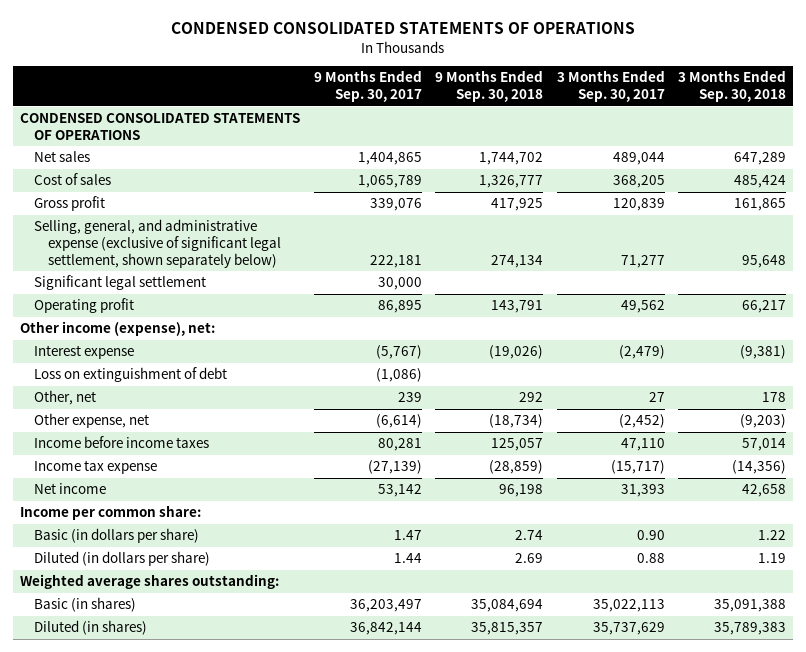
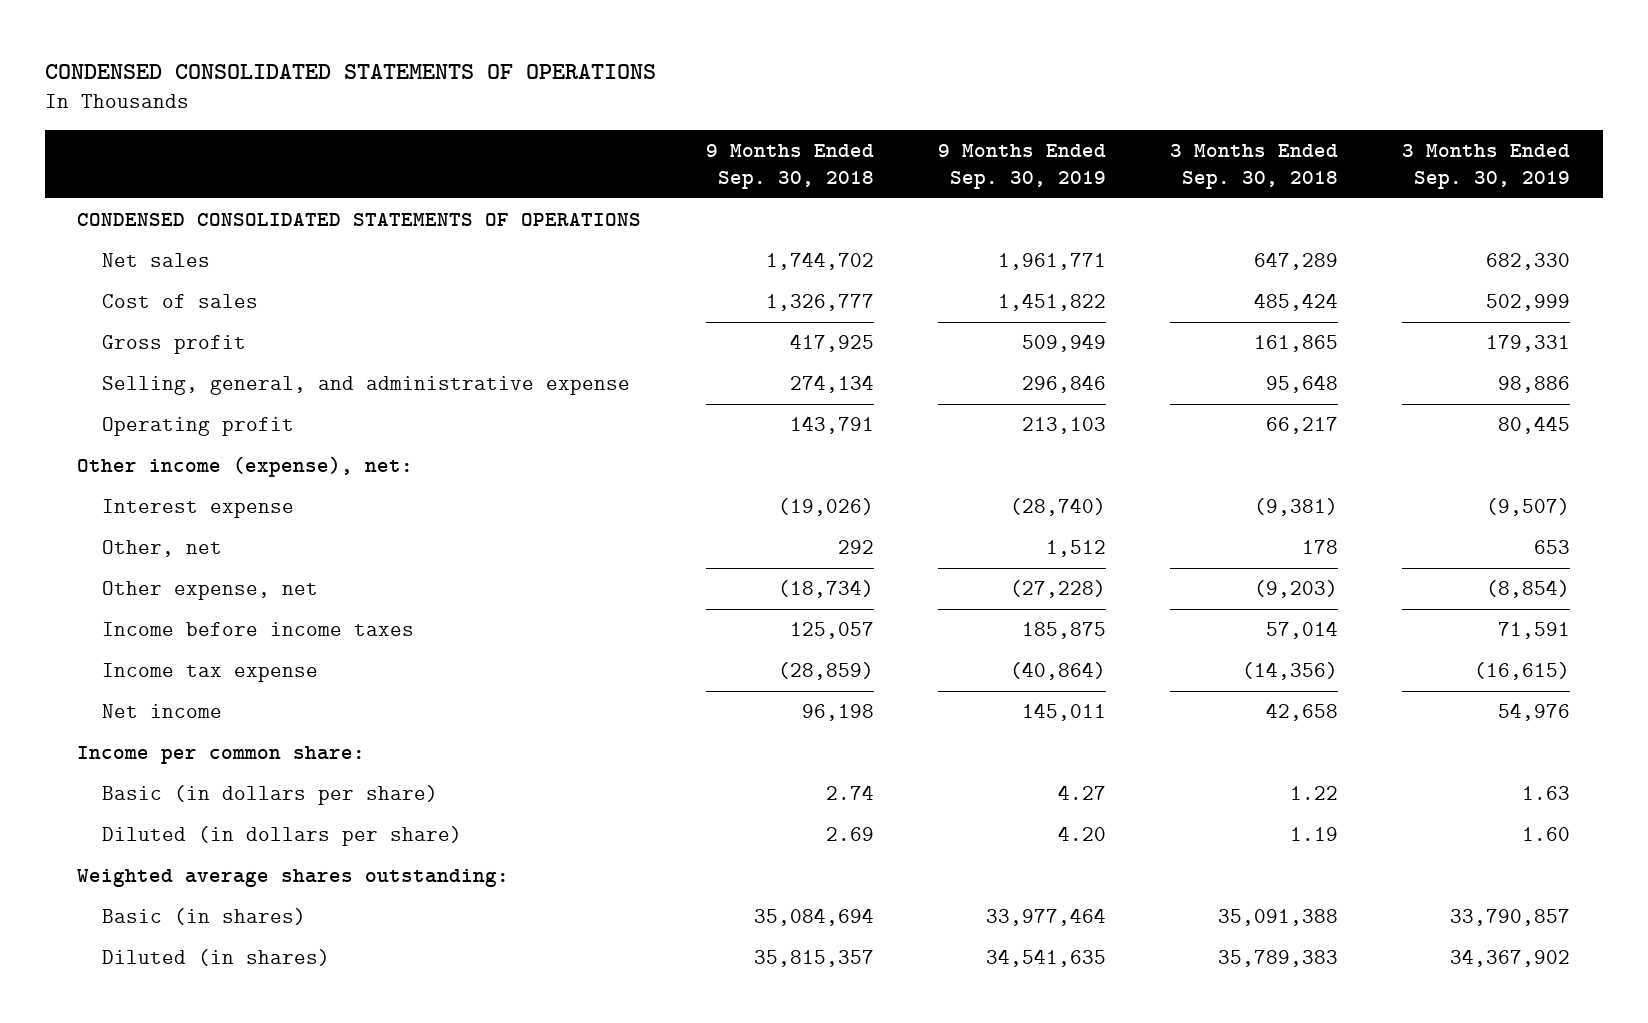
[313,70,422,103] 9 Months Ended Sep. 30, 2017 -> none
[556,70,665,103] 3 Months Ended Sep. 30, 2017 -> none
none -> [937,144,1106,189] 9 Months Ended Sep. 30, 2019
none -> [1402,144,1571,189] 3 Months Ended Sep. 30, 2019
[34,275,207,291] Significant legal settlement -> none
[34,219,282,268] Selling, general, and administrative expense (exclusive of significant legal settlement, shown separately below) -> [102,376,631,396] Selling, general, and administrative expense
[34,367,228,383] Loss on extinguishment of debt -> none

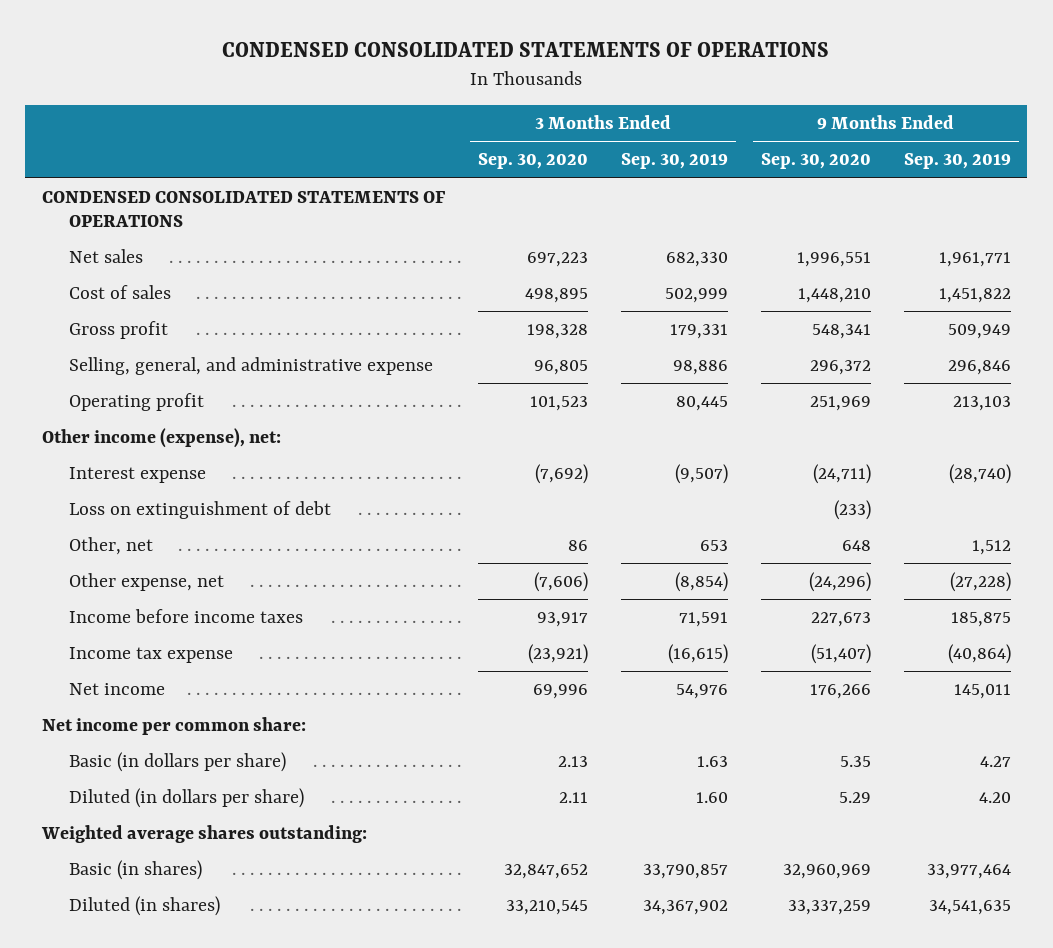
[705,144,874,189] 9 Months Ended Sep. 30, 2018 -> none
[1170,144,1339,189] 3 Months Ended Sep. 30, 2018 -> none
none -> [477,153,588,170] Sep. 30, 2020
none -> [760,153,871,170] Sep. 30, 2020
none -> [69,500,332,519] Loss on extinguishment of debt
[77,746,366,765] Income per common share: -> [41,716,306,735] Net income per common share:

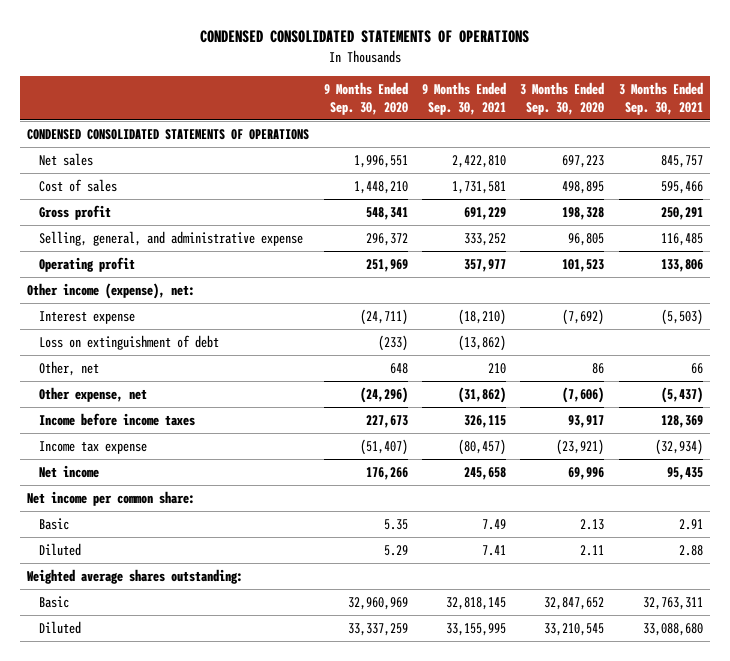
[620,153,728,170] Sep. 30, 2019 -> none
[903,153,1011,170] Sep. 30, 2019 -> none
none -> [422,81,507,115] 9 Months Ended Sep. 30, 2021
none -> [618,81,703,115] 3 Months Ended Sep. 30, 2021
[69,751,287,772] Basic (in dollars per share) -> [38,518,69,531] Basic
[69,787,305,808] Diluted (in dollars per share) -> [38,543,81,557] Diluted
[69,859,203,880] Basic (in shares) -> [38,596,69,609] Basic
[69,895,221,916] Diluted (in shares) -> [38,621,81,635] Diluted

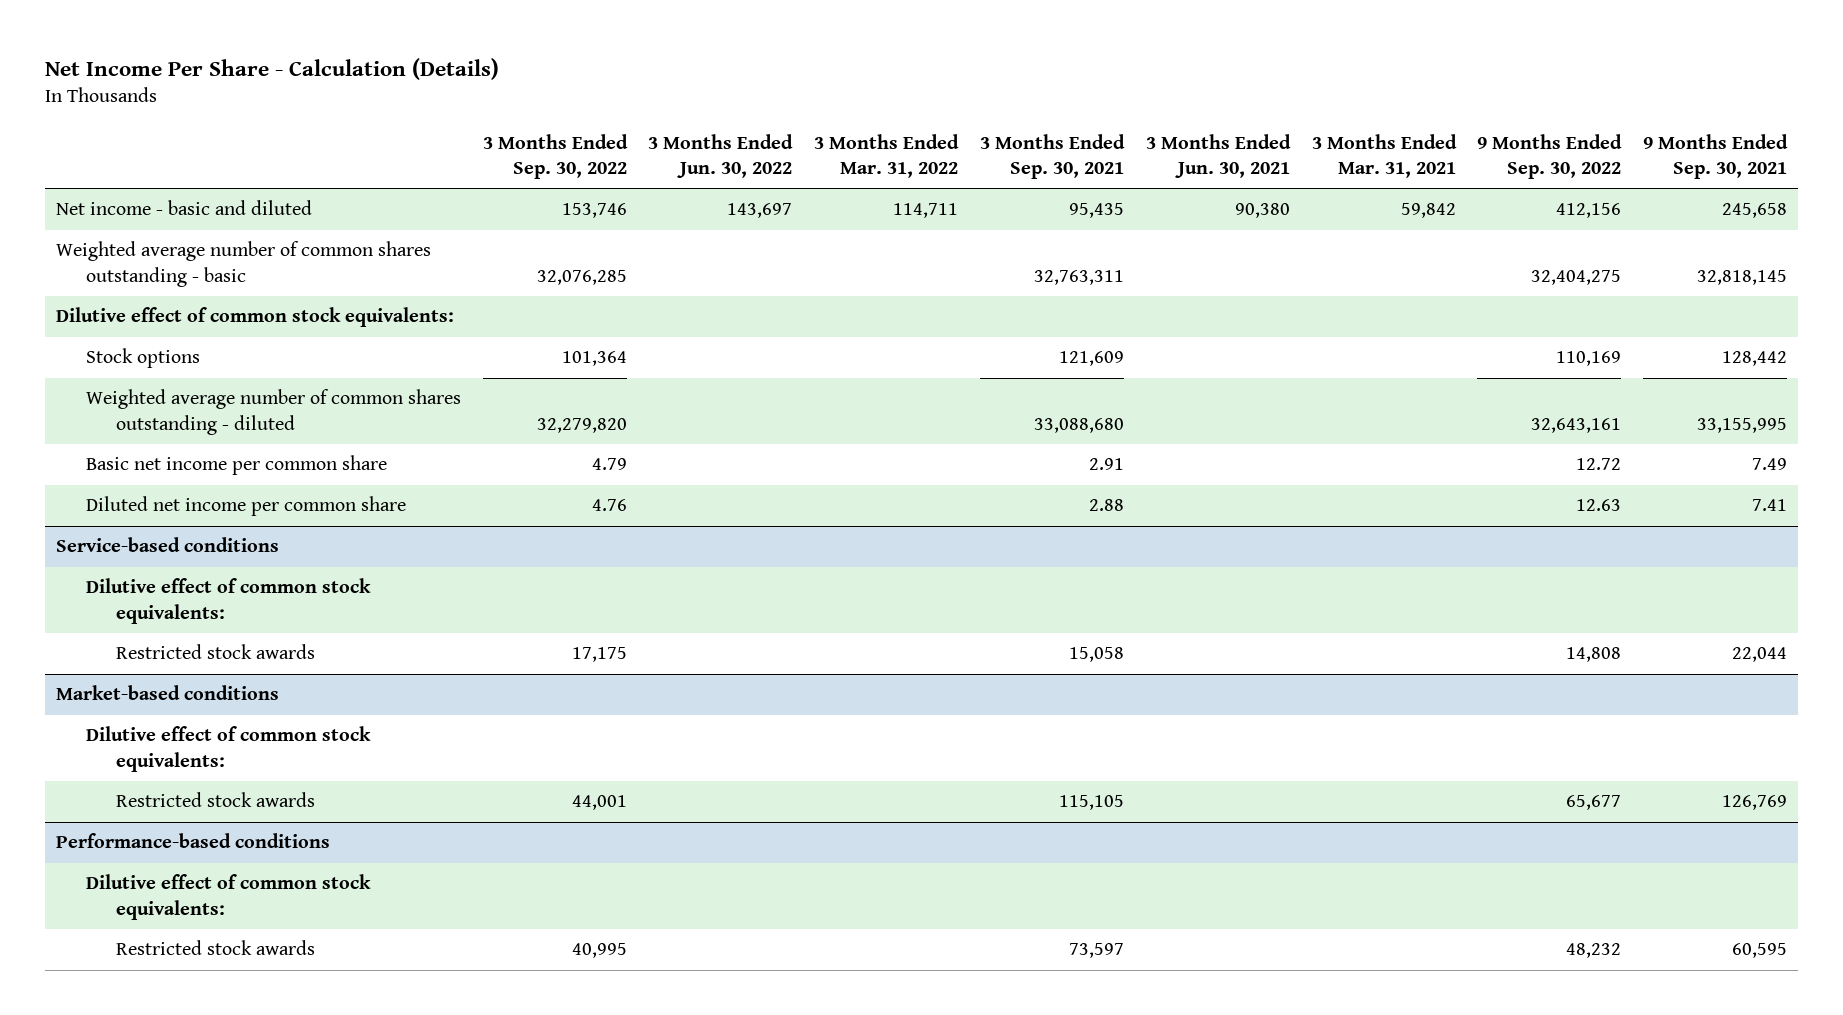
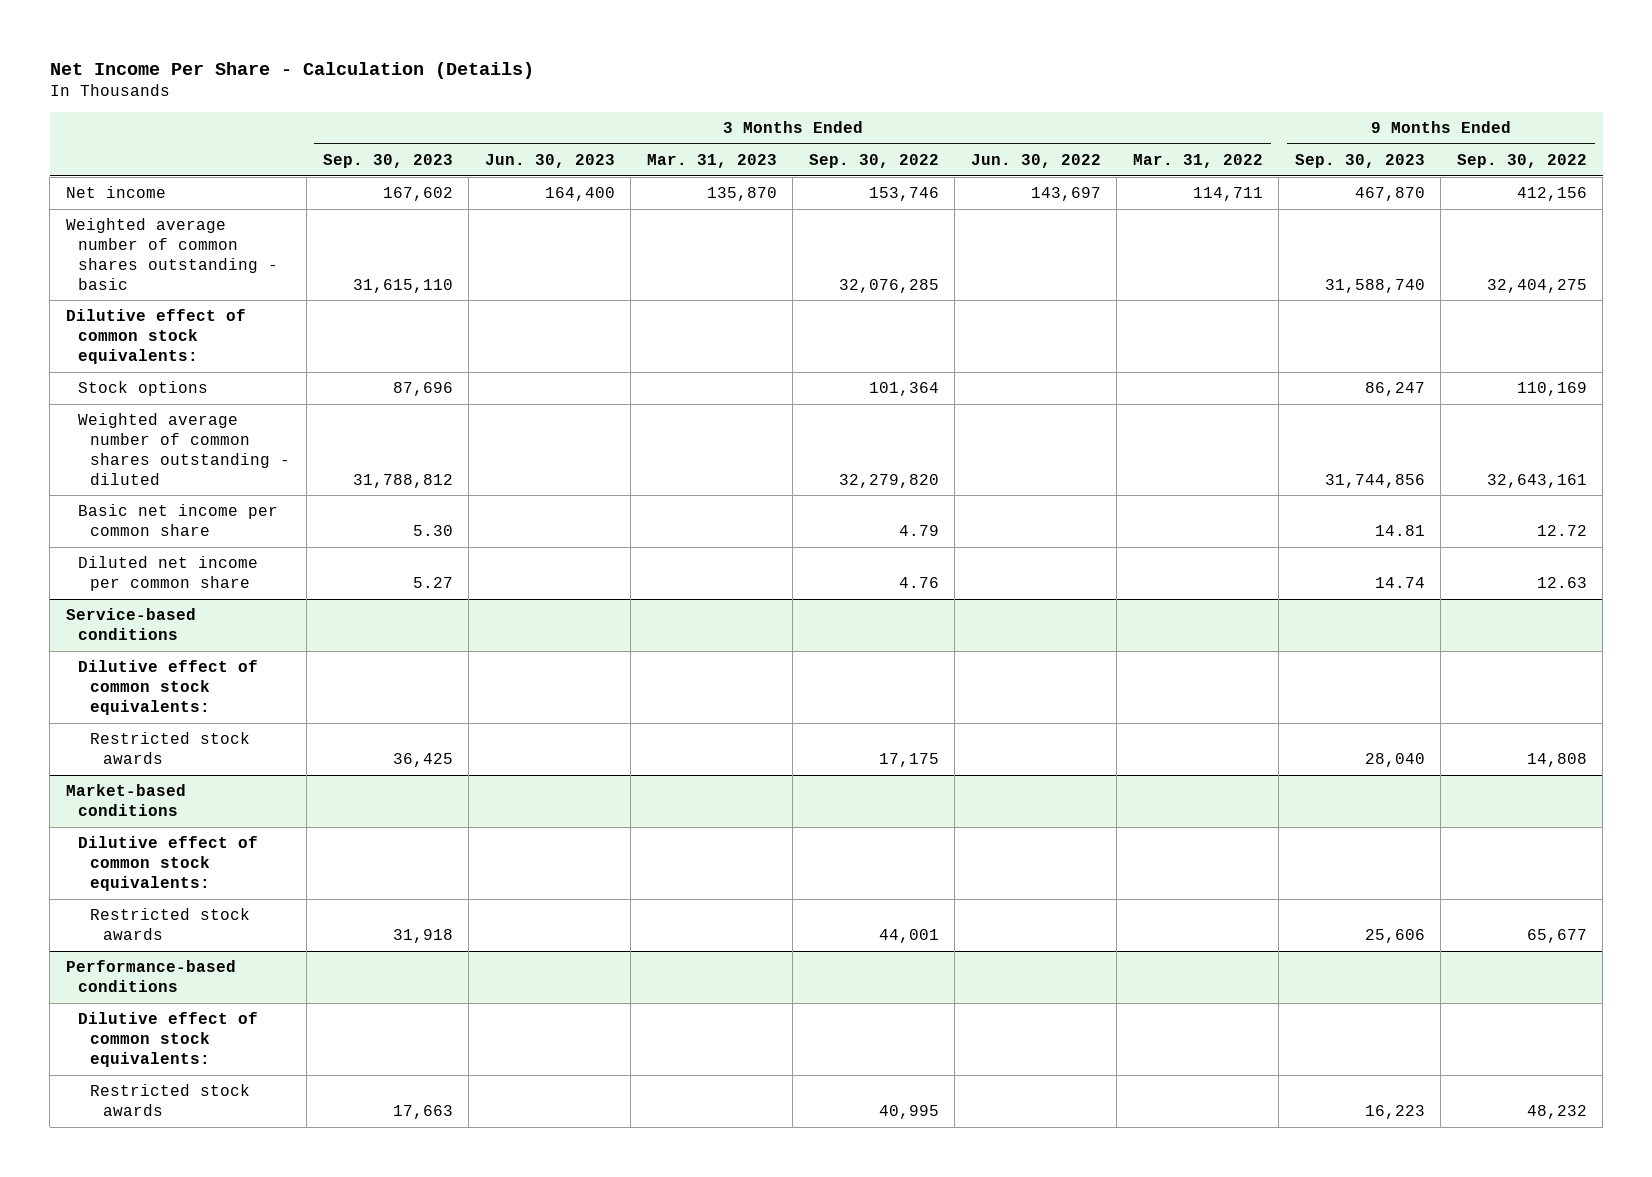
[980,133,1126,180] 3 Months Ended Sep. 30, 2021 -> none
[1145,133,1291,179] 3 Months Ended Jun. 30, 2021 -> none
[1311,133,1457,179] 3 Months Ended Mar. 31, 2021 -> none
[1643,133,1789,180] 9 Months Ended Sep. 30, 2021 -> none
none -> [322,154,453,169] Sep. 30, 2023
none -> [484,154,615,169] Jun. 30, 2023
none -> [646,154,777,169] Mar. 31, 2023
none -> [1294,154,1425,169] Sep. 30, 2023
[55,200,312,216] Net income - basic and diluted -> [65,186,166,199] Net income

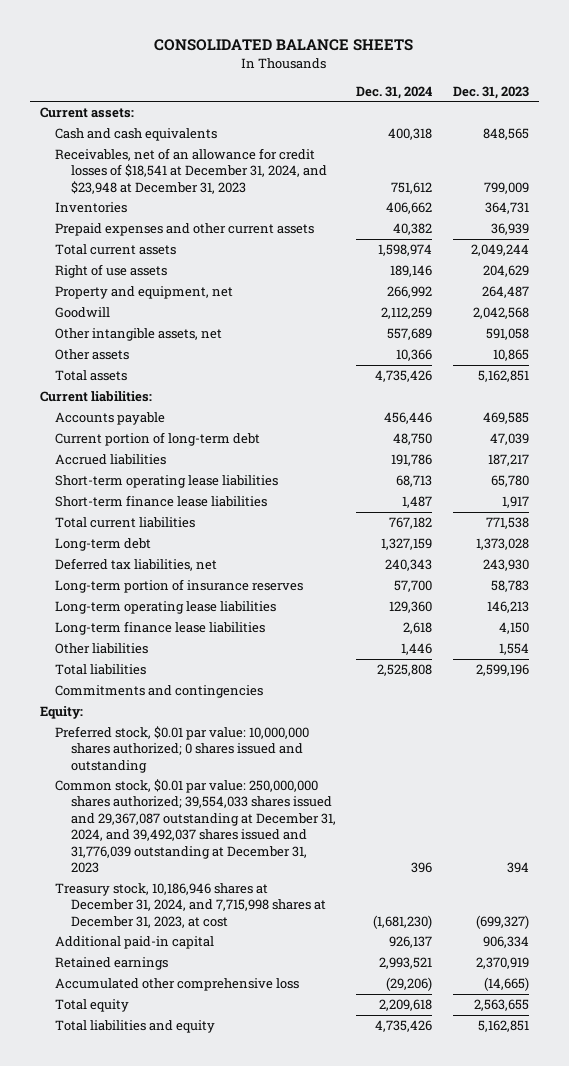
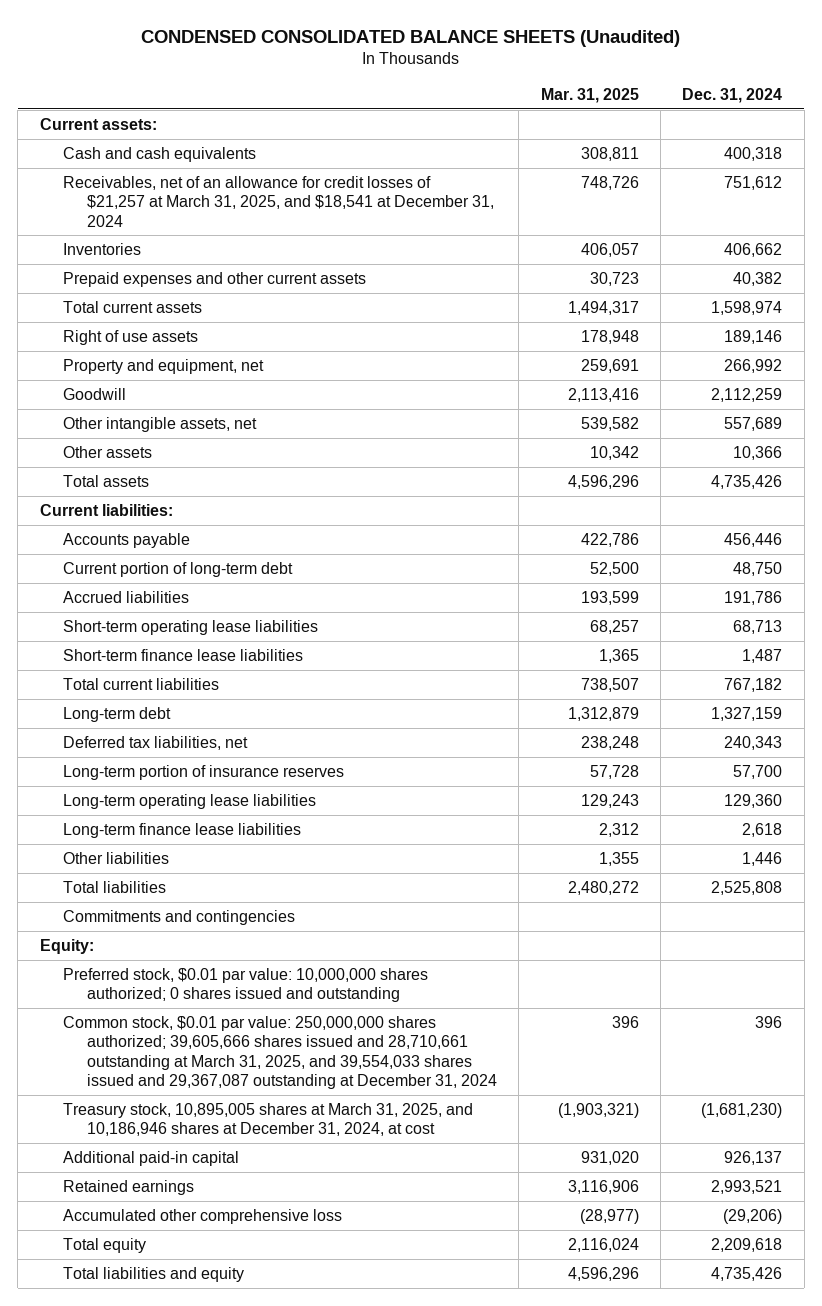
[154,38,414,51] CONSOLIDATED BALANCE SHEETS -> [141,29,681,47] CONDENSED CONSOLIDATED BALANCE SHEETS (Unaudited)
[452,85,529,99] Dec. 31, 2023 -> none
none -> [540,88,639,104] Mar. 31, 2025
[55,148,327,194] Receivables, net of an allowance for credit losses of $18,541 at December 31, 2024, and $23,948 at December 31, 2023 -> [63,175,494,227] Receivables, net of an allowance for credit losses of $21,257 at March 31, 2025, and $18,541 at December 31, 2024
[55,779,336,873] Common stock, $0.01 par value: 250,000,000 shares authorized; 39,554,033 shares issued and 29,367,087 outstanding at December 31, 2024, and 39,492,037 shares issued and 31,776,039 outstanding at December 31, 2023 -> [63,1015,497,1090] Common stock, $0.01 par value: 250,000,000 shares authorized; 39,605,666 shares issued and 28,710,661 outstanding at March 31, 2025, and 39,554,033 shares issued and 29,367,087 outstanding at December 31, 2024
[55,883,326,928] Treasury stock, 10,186,946 shares at December 31, 2024, and 7,715,998 shares at December 31, 2023, at cost -> [63,1102,474,1137] Treasury stock, 10,895,005 shares at March 31, 2025, and 10,186,946 shares at December 31, 2024, at cost

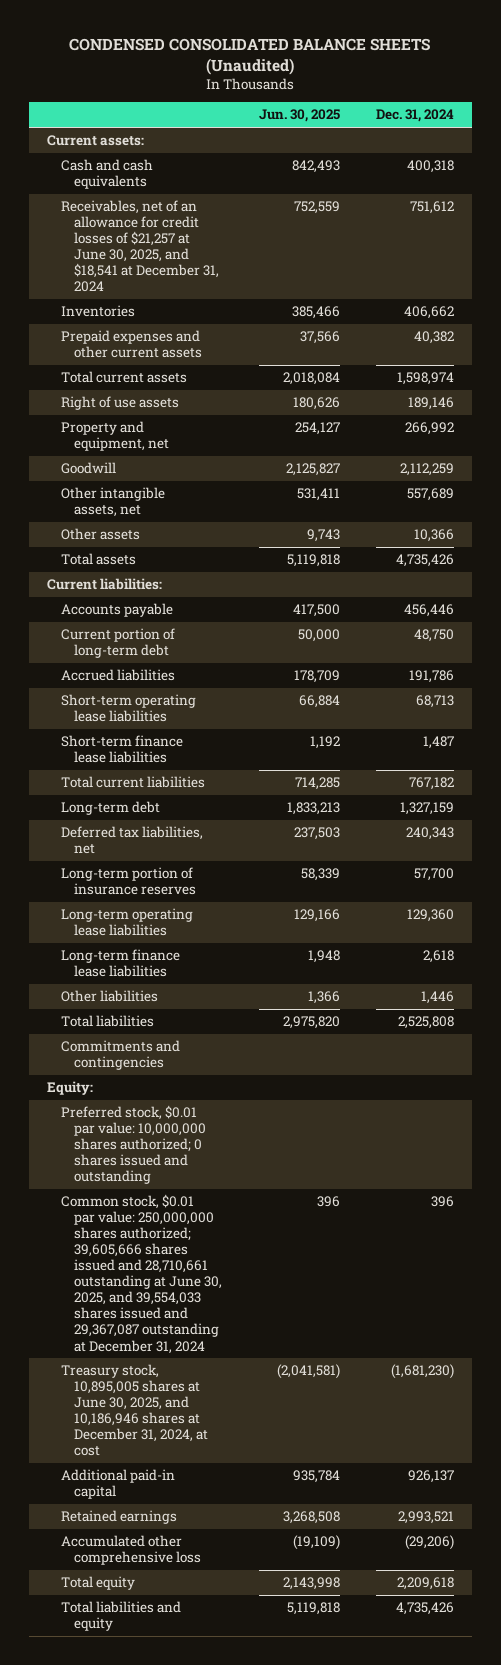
[540,88,639,104] Mar. 31, 2025 -> none
none -> [258,109,340,123] Jun. 30, 2025
[63,175,494,227] Receivables, net of an allowance for credit losses of $21,257 at March 31, 2025, and $18,541 at December 31, 2024 -> [60,200,220,293] Receivables, net of an allowance for credit losses of $21,257 at June 30, 2025, and $18,541 at December 31, 2024
[63,1015,497,1090] Common stock, $0.01 par value: 250,000,000 shares authorized; 39,605,666 shares issued and 28,710,661 outstanding at March 31, 2025, and 39,554,033 shares issued and 29,367,087 outstanding at December 31, 2024 -> [60,1194,223,1354] Common stock, $0.01 par value: 250,000,000 shares authorized; 39,605,666 shares issued and 28,710,661 outstanding at June 30, 2025, and 39,554,033 shares issued and 29,367,087 outstanding at December 31, 2024
[63,1102,474,1137] Treasury stock, 10,895,005 shares at March 31, 2025, and 10,186,946 shares at December 31, 2024, at cost -> [60,1364,209,1457] Treasury stock, 10,895,005 shares at June 30, 2025, and 10,186,946 shares at December 31, 2024, at cost

